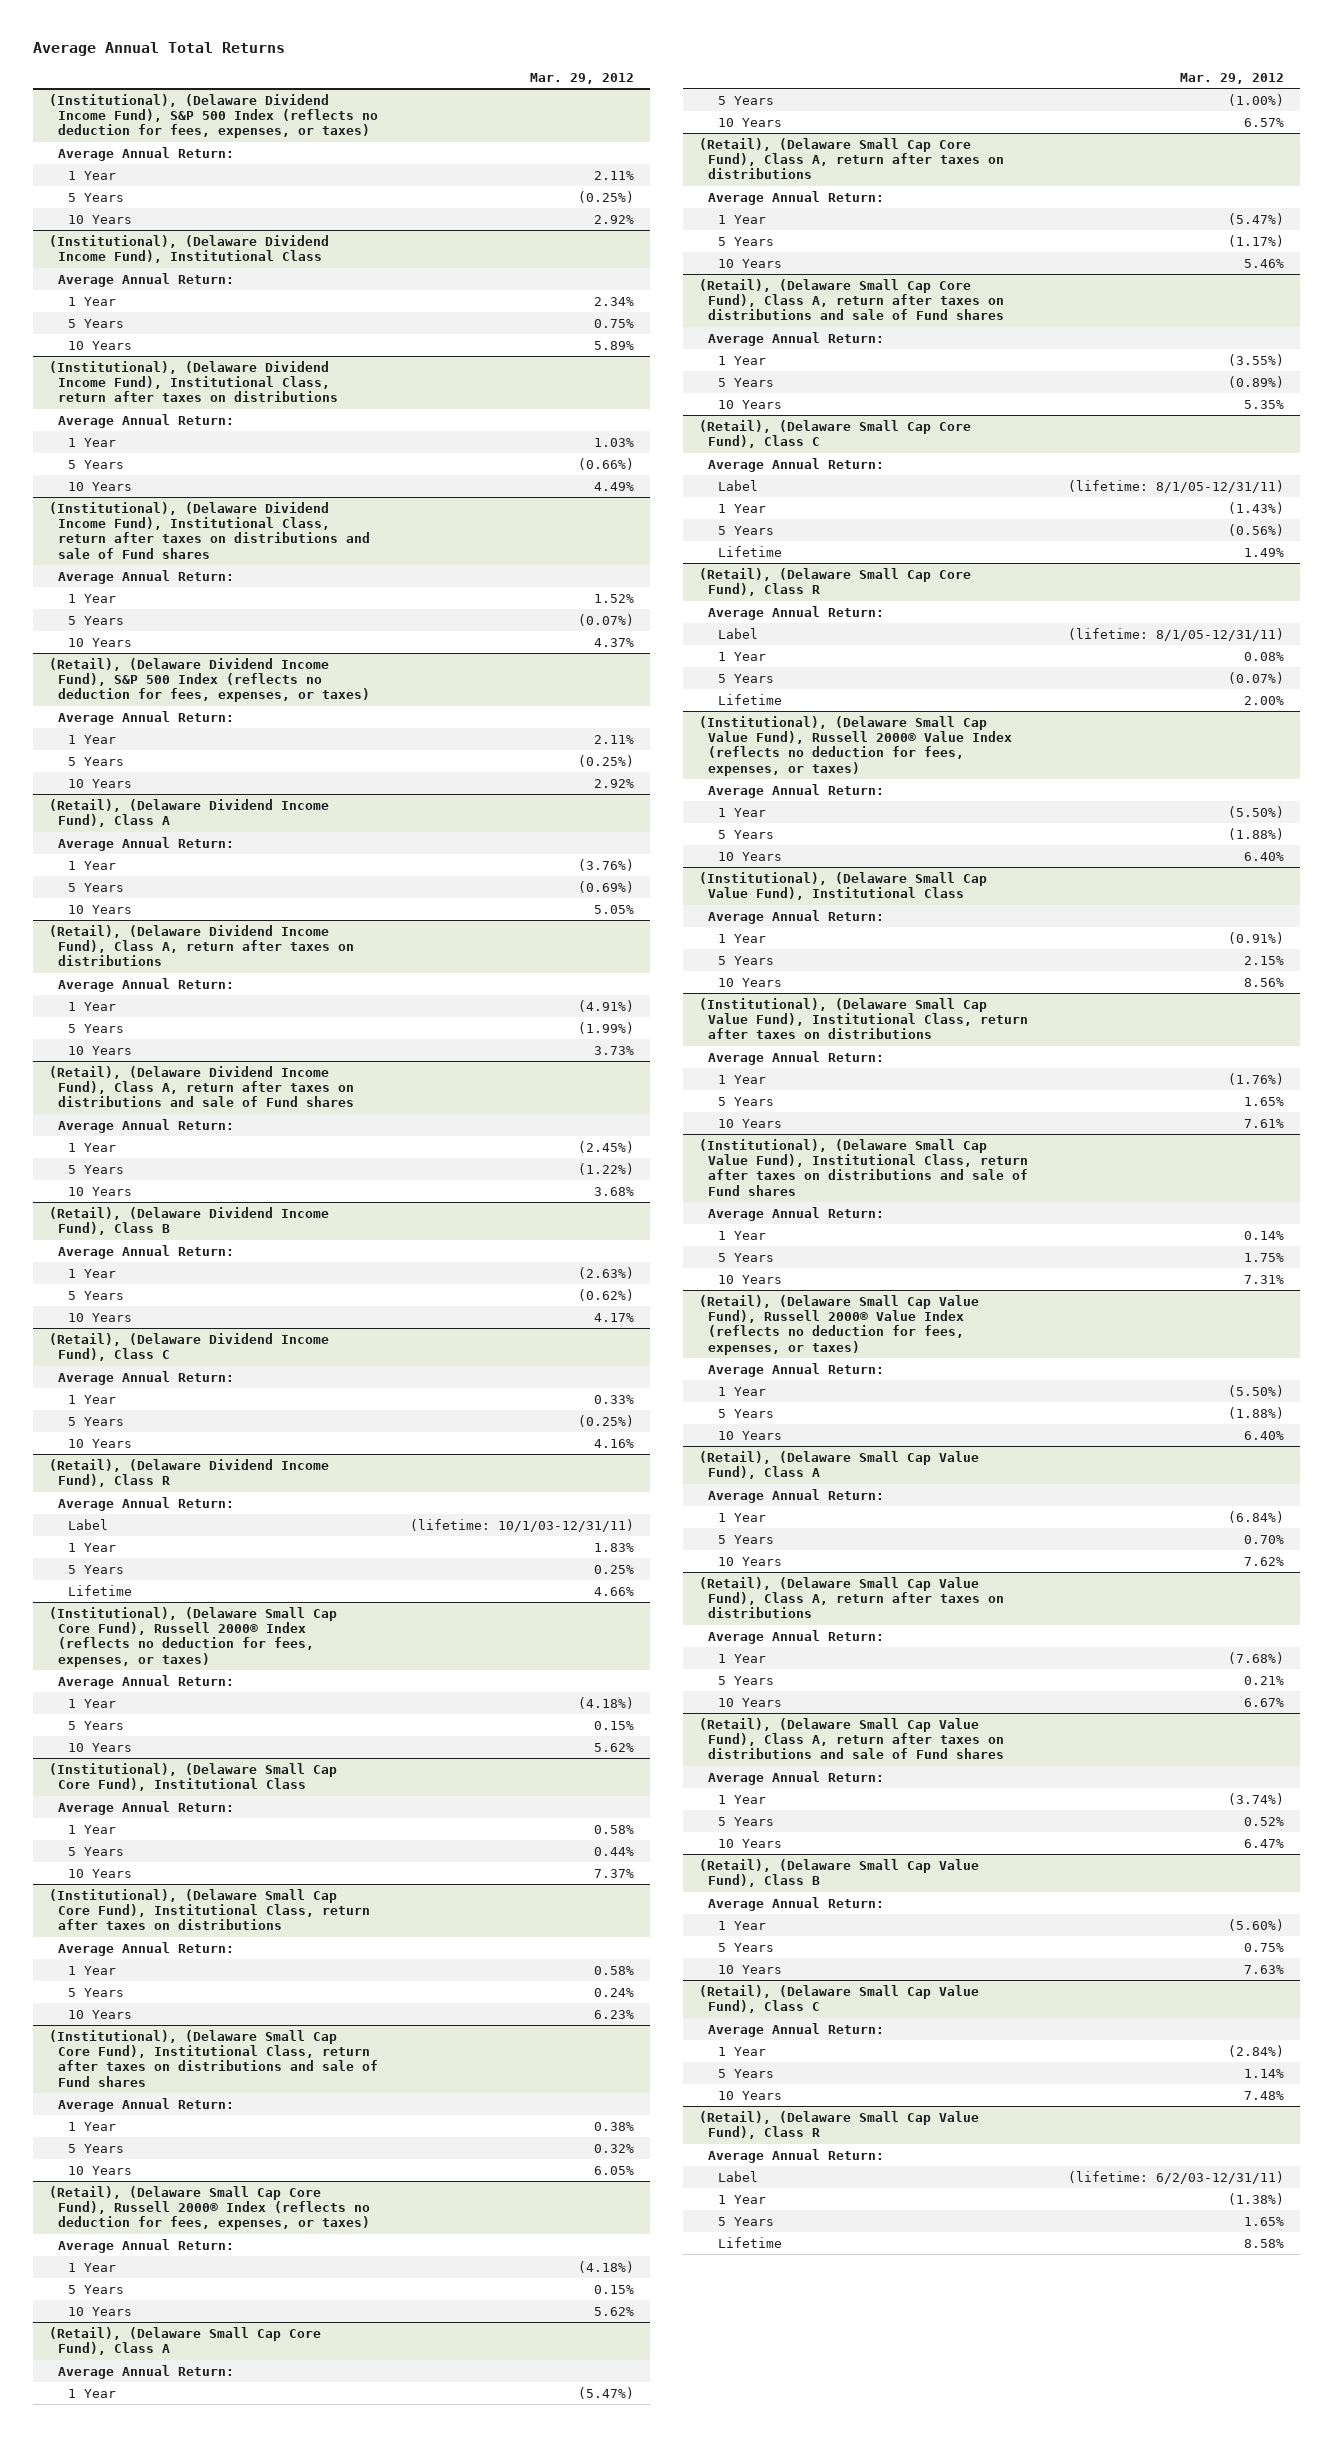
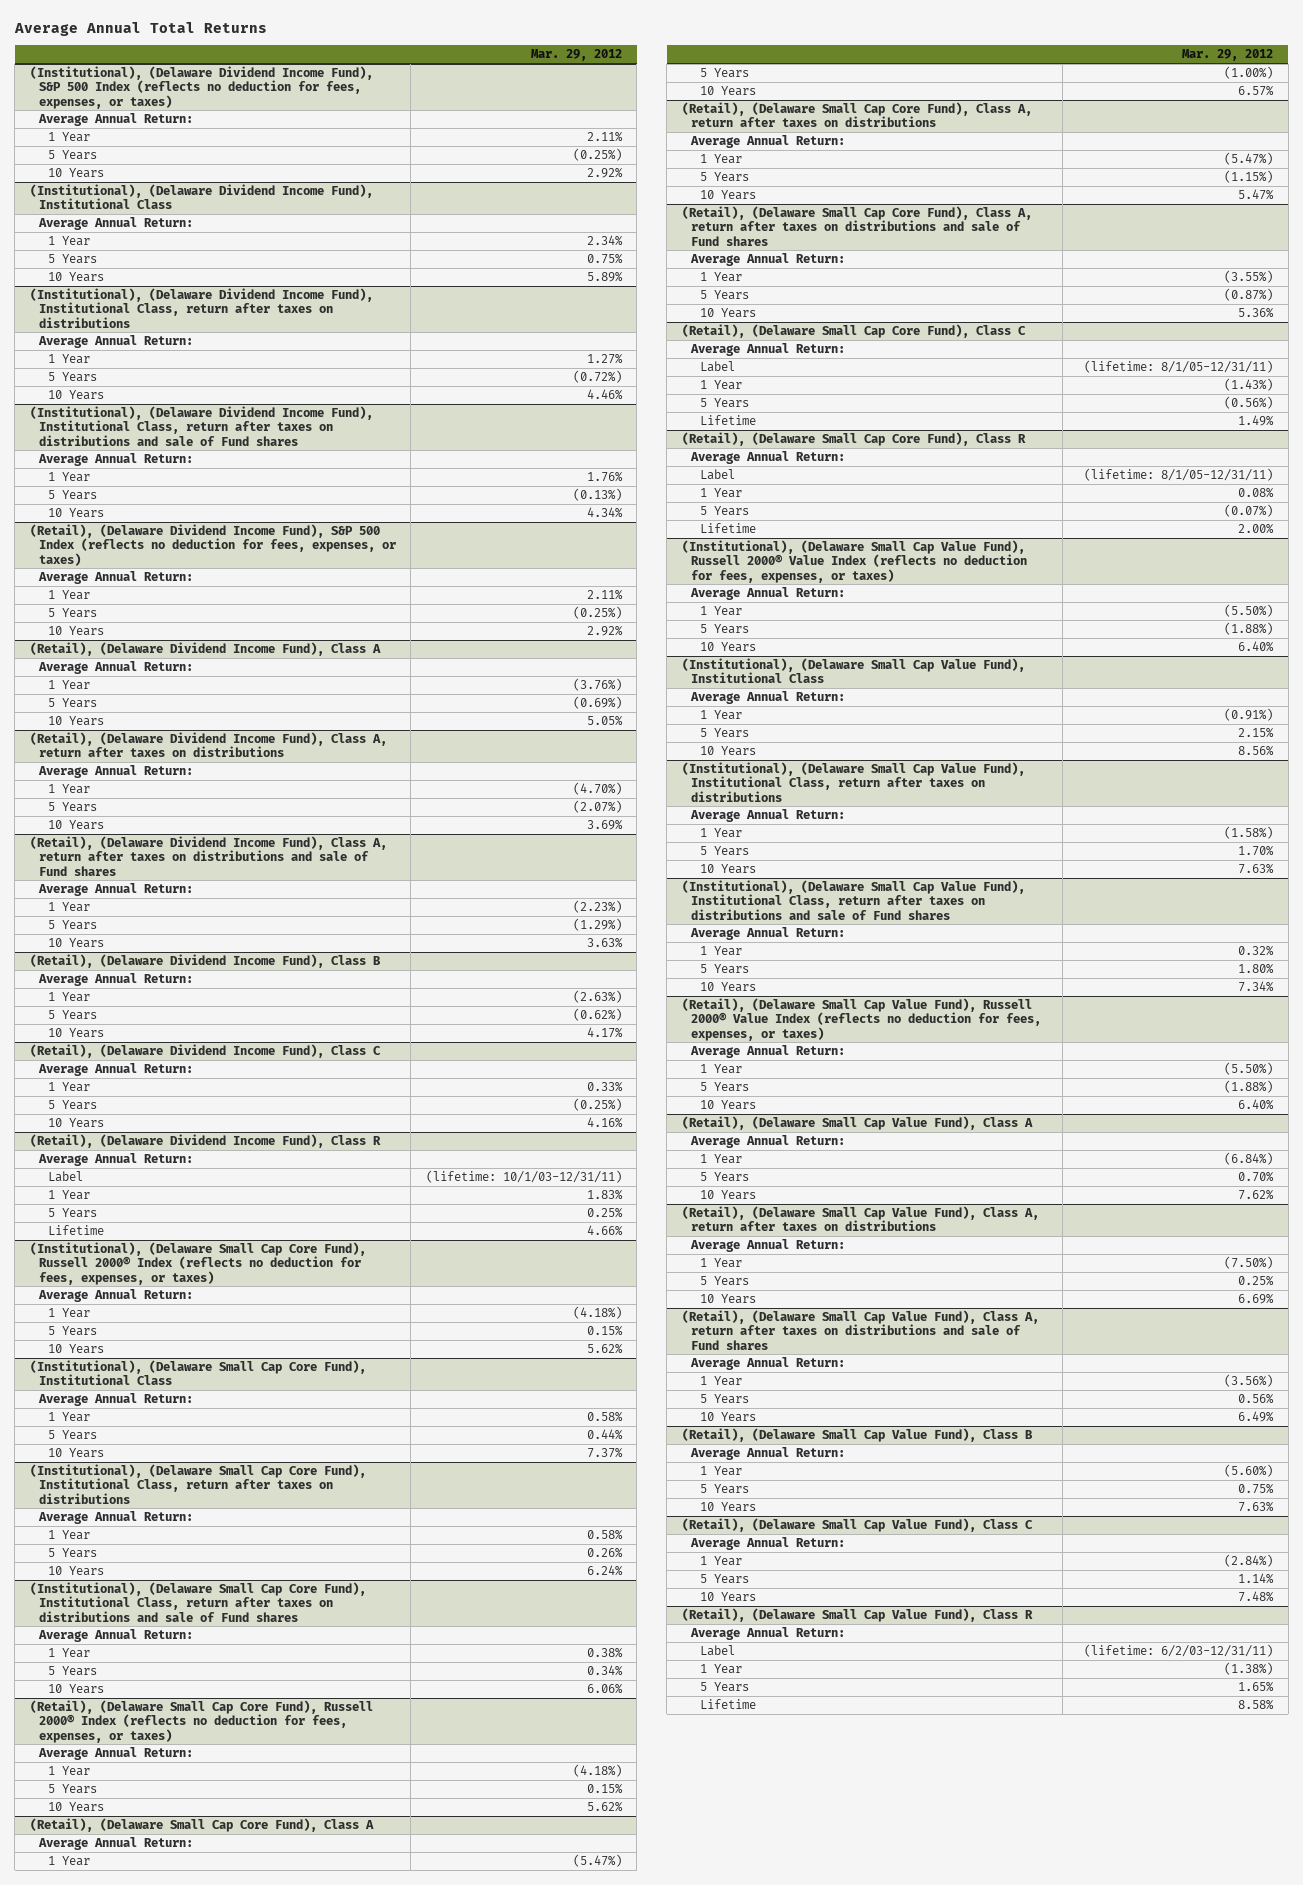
[594,437,635,447] 1.03% -> [586,353,623,365] 1.27%
[578,457,635,470] (0.66%) -> [572,370,622,384] (0.72%)
[594,481,635,491] 4.49% -> [586,389,623,401] 4.46%
[594,593,635,603] 1.52% -> [586,471,623,483] 1.76%
[578,613,635,626] (0.07%) -> [572,488,622,502] (0.13%)
[594,637,635,647] 4.37% -> [586,507,623,519] 4.34%
[578,999,635,1012] (4.91%) -> [572,782,622,796] (4.70%)
[578,1021,635,1034] (1.99%) -> [572,800,622,814] (2.07%)
[594,1045,635,1055] 3.73% -> [586,819,623,831] 3.69%
[578,1140,635,1153] (2.45%) -> [572,900,622,914] (2.23%)
[578,1162,635,1175] (1.22%) -> [572,918,622,932] (1.29%)
[594,1186,635,1196] 3.68% -> [586,937,623,949] 3.63%
[594,1987,635,1997] 0.24% -> [586,1547,623,1559] 0.26%
[594,2009,635,2019] 6.23% -> [586,1565,623,1577] 6.24%
[594,2143,635,2153] 0.32% -> [586,1665,623,1677] 0.34%
[594,2165,635,2175] 6.05% -> [586,1683,623,1695] 6.06%
[1228,234,1285,247] (1.17%) -> [1224,170,1274,184] (1.15%)
[1244,258,1285,268] 5.46% -> [1238,189,1275,201] 5.47%
[1228,375,1285,388] (0.89%) -> [1224,288,1274,302] (0.87%)
[1244,399,1285,409] 5.35% -> [1238,307,1275,319] 5.36%
[1228,1072,1285,1085] (1.76%) -> [1224,826,1274,840] (1.58%)
[1244,1096,1285,1106] 1.65% -> [1238,845,1275,857] 1.70%
[1244,1118,1285,1128] 7.61% -> [1238,863,1275,875] 7.63%
[1244,1230,1285,1240] 0.14% -> [1238,945,1275,957] 0.32%
[1244,1252,1285,1262] 1.75% -> [1238,963,1275,975] 1.80%
[1244,1274,1285,1284] 7.31% -> [1238,981,1275,993] 7.34%
[1228,1651,1285,1664] (7.68%) -> [1224,1256,1274,1270] (7.50%)
[1244,1675,1285,1685] 0.21% -> [1238,1275,1275,1287] 0.25%
[1244,1697,1285,1707] 6.67% -> [1238,1293,1275,1305] 6.69%
[1228,1792,1285,1805] (3.74%) -> [1224,1374,1274,1388] (3.56%)
[1244,1816,1285,1826] 0.52% -> [1238,1393,1275,1405] 0.56%
[1244,1838,1285,1848] 6.47% -> [1238,1411,1275,1423] 6.49%

